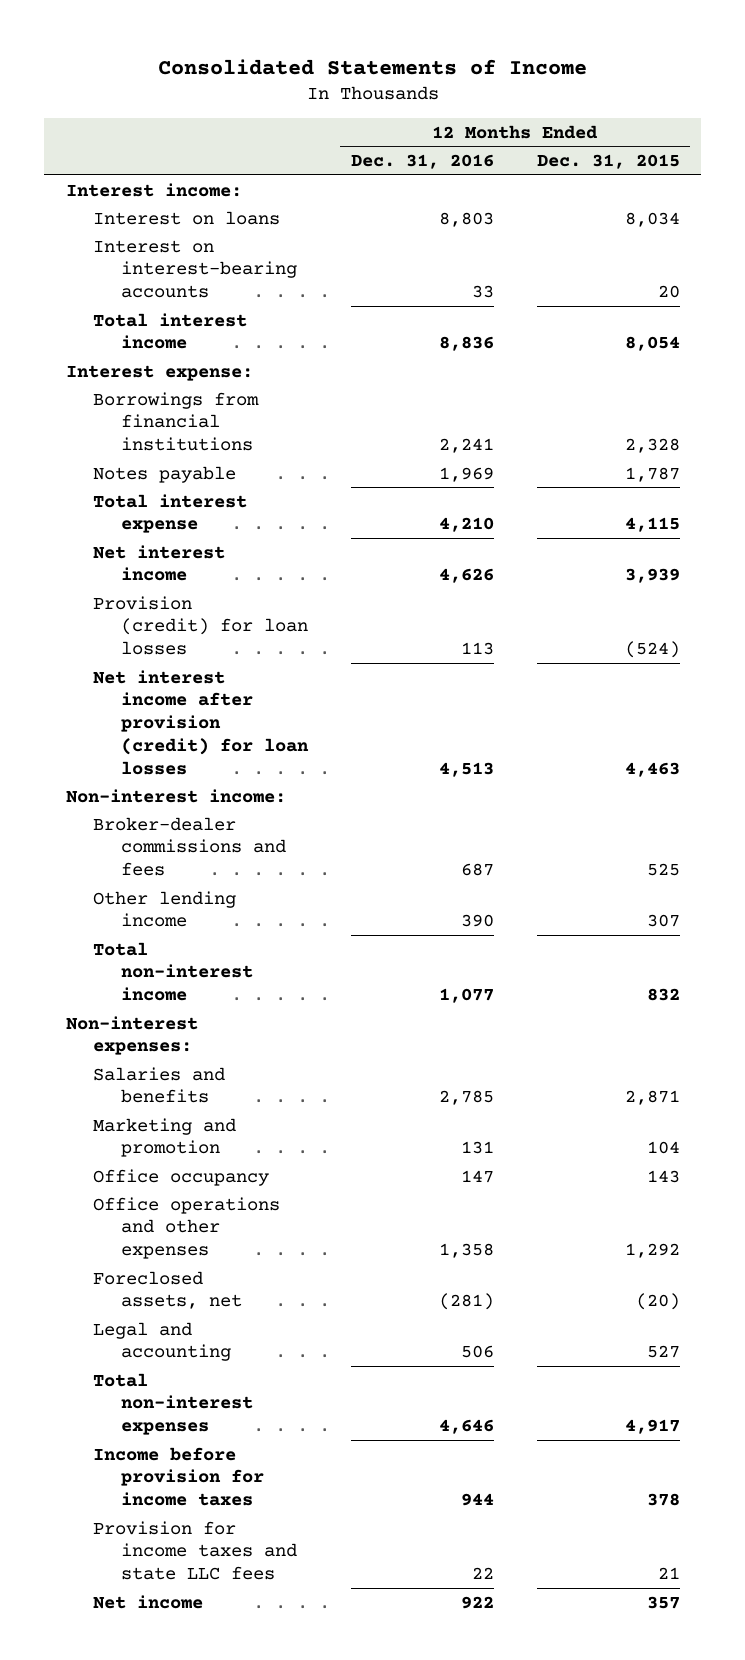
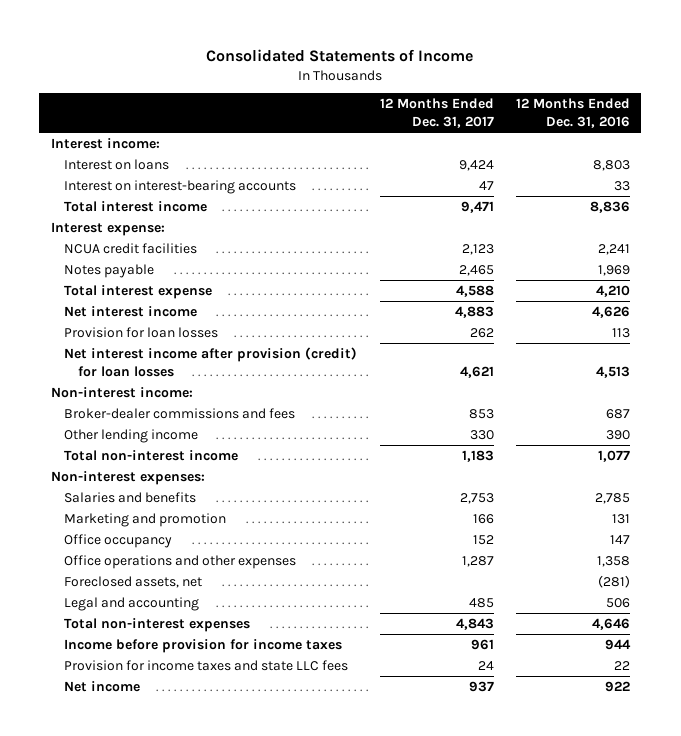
[536,154,680,170] Dec. 31, 2015 -> none
none -> [379,98,494,128] 12 Months Ended Dec. 31, 2017
[93,391,260,452] Borrowings from financial institutions -> [64,243,198,255] NCUA credit facilities
[93,595,309,656] Provision (credit) for loan losses -> [64,327,219,339] Provision for loan losses

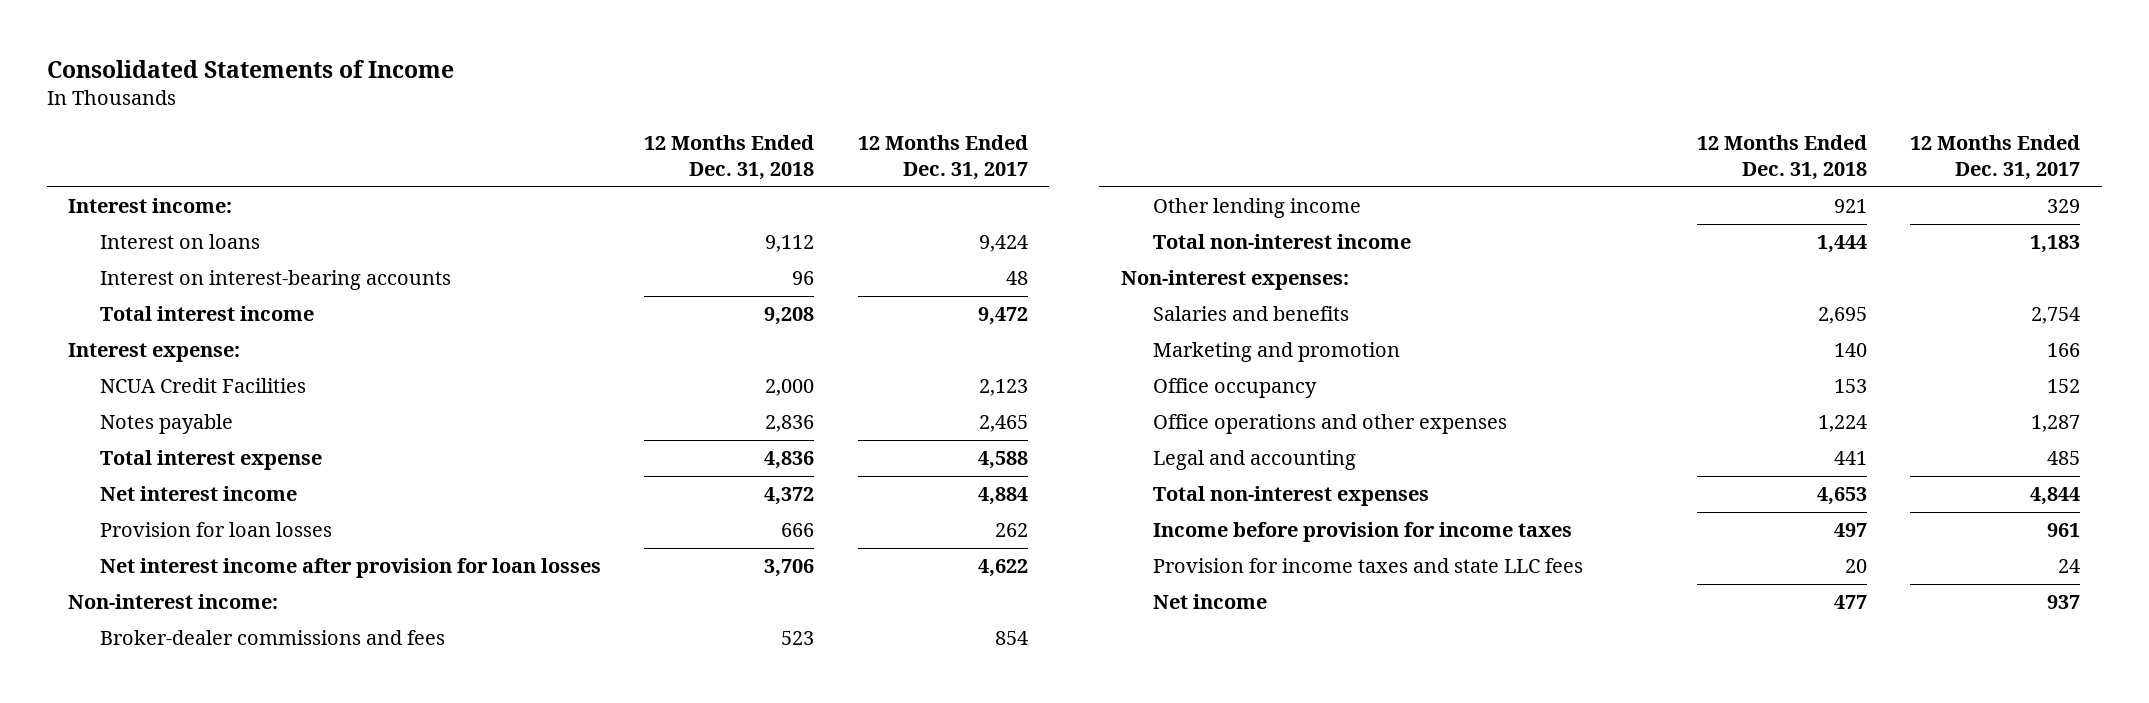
[516,98,631,128] 12 Months Ended Dec. 31, 2016 -> none
none -> [644,135,815,180] 12 Months Ended Dec. 31, 2018
[478,181,494,191] 47 -> [1005,271,1028,286] 48
[460,201,494,214] 9,471 -> [977,307,1028,326] 9,472
[64,243,198,255] NCUA credit facilities -> [100,378,307,394] NCUA Credit Facilities
[454,306,494,319] 4,883 -> [977,487,1028,506] 4,884
[64,347,358,377] Net interest income after provision (credit) for loan losses -> [100,558,602,579] Net interest income after provision for loan losses
[459,365,494,378] 4,621 -> [977,559,1028,578] 4,622
[468,409,494,420] 853 -> [994,631,1028,646] 854
[469,430,494,441] 330 -> [2047,199,2081,214] 329
[459,493,494,505] 2,753 -> [2031,307,2081,325] 2,754
[64,576,203,589] Foreclosed assets, net -> none
[455,618,494,631] 4,843 -> [2030,487,2081,506] 4,844

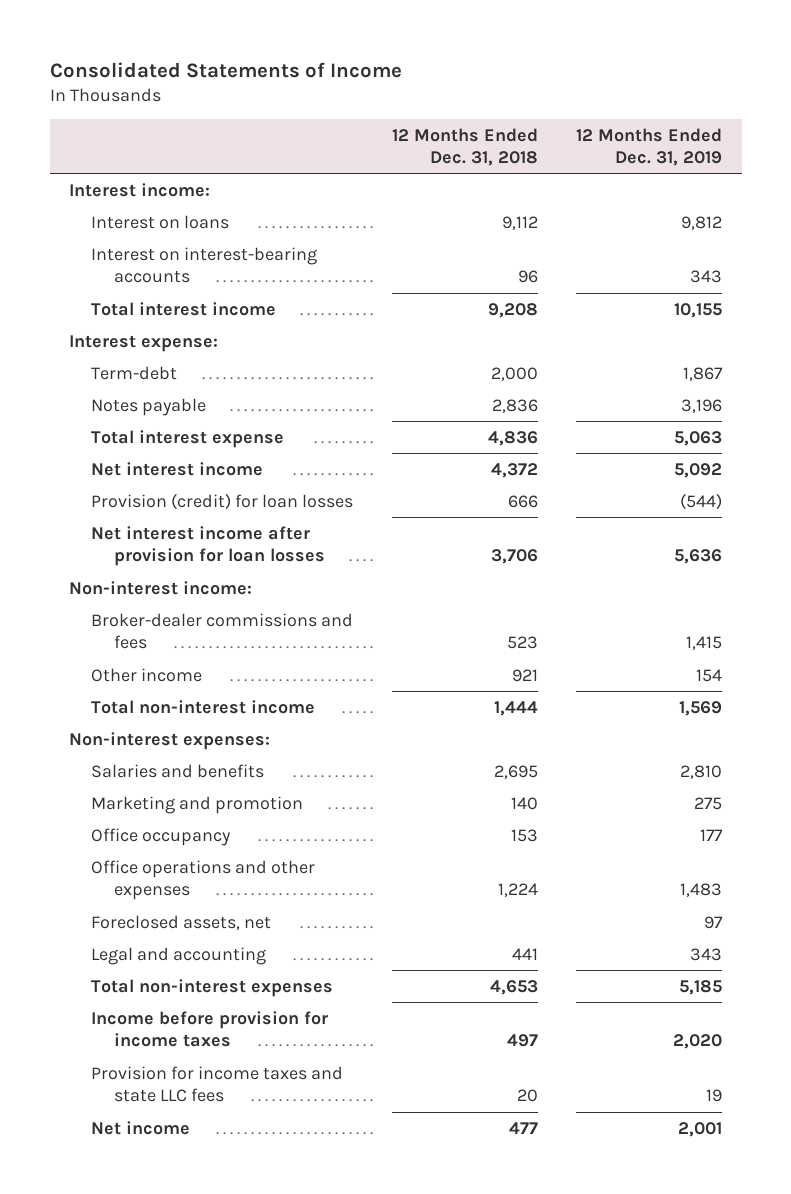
[857,135,1028,180] 12 Months Ended Dec. 31, 2017 -> none
none -> [576,127,723,166] 12 Months Ended Dec. 31, 2019
[100,378,307,394] NCUA Credit Facilities -> none
none -> [91,365,178,380] Term-debt
[100,522,333,538] Provision for loan losses -> [91,492,354,510] Provision (credit) for loan losses
[1153,198,1362,219] Other lending income -> [91,667,203,682] Other income
none -> [91,914,272,930] Foreclosed assets, net

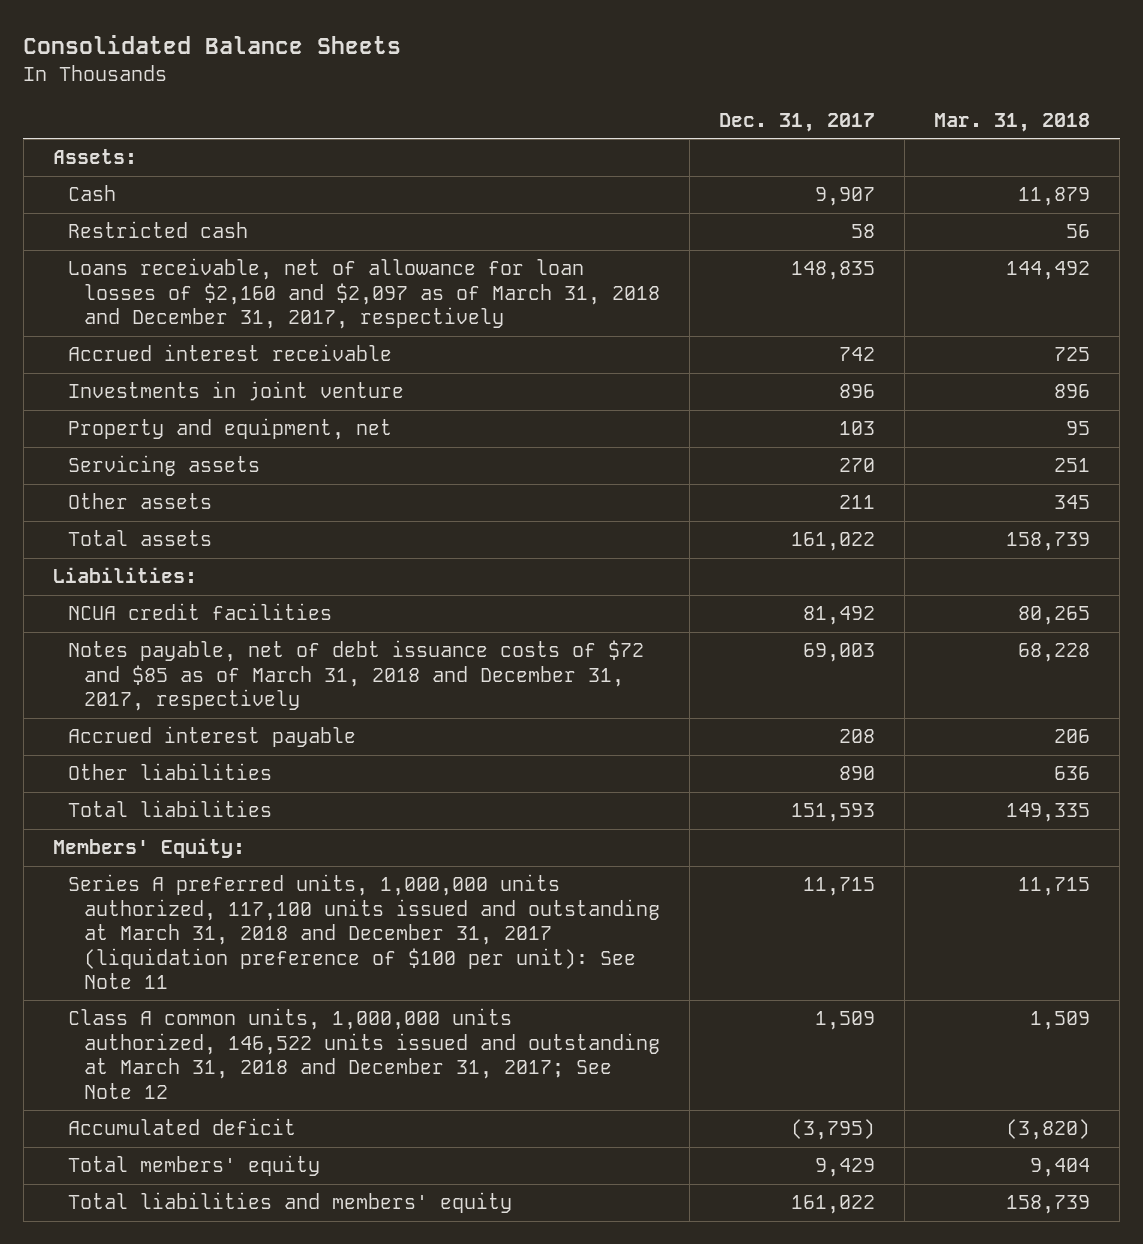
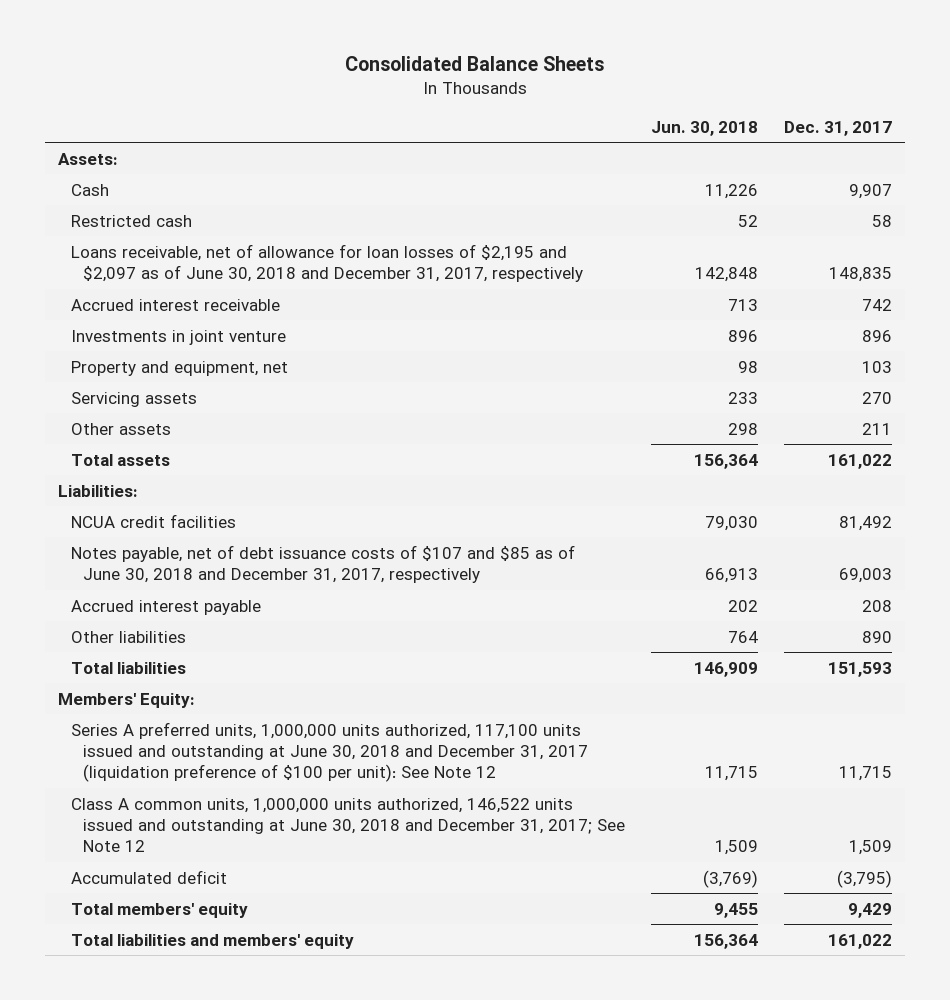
[934,112,1091,132] Mar. 31, 2018 -> none
none -> [650,120,758,136] Jun. 30, 2018
[68,258,660,330] Loans receivable, net of allowance for loan losses of $2,160 and $2,097 as of March 31, 2018 and December 31, 2017, respectively -> [70,243,583,282] Loans receivable, net of allowance for loan losses of $2,195 and $2,097 as of June 30, 2018 and December 31, 2017, respectively
[68,640,645,712] Notes payable, net of debt issuance costs of $72 and $85 as of March 31, 2018 and December 31, 2017, respectively -> [70,544,575,583] Notes payable, net of debt issuance costs of $107 and $85 as of June 30, 2018 and December 31, 2017, respectively
[68,874,660,989] Series A preferred units, 1,000,000 units authorized, 117,100 units issued and outstanding at March 31, 2018 and December 31, 2017 (liquidation preference of $100 per unit): See Note 11 -> [70,721,588,783] Series A preferred units, 1,000,000 units authorized, 117,100 units issued and outstanding at June 30, 2018 and December 31, 2017 (liquidation preference of $100 per unit): See Note 12
[68,1008,660,1099] Class A common units, 1,000,000 units authorized, 146,522 units issued and outstanding at March 31, 2018 and December 31, 2017; See Note 12 -> [70,797,625,853] Class A common units, 1,000,000 units authorized, 146,522 units issued and outstanding at June 30, 2018 and December 31, 2017; See Note 12

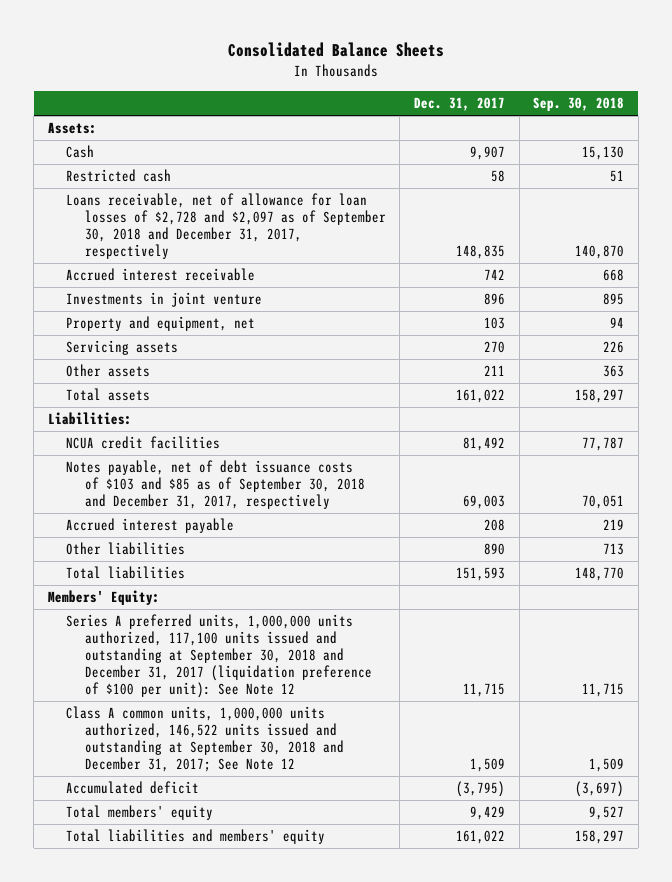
[650,120,758,136] Jun. 30, 2018 -> none
none -> [533,97,625,112] Sep. 30, 2018
[70,243,583,282] Loans receivable, net of allowance for loan losses of $2,195 and $2,097 as of June 30, 2018 and December 31, 2017, respectively -> [66,193,386,260] Loans receivable, net of allowance for loan losses of $2,728 and $2,097 as of September 30, 2018 and December 31, 2017, respectively
[70,544,575,583] Notes payable, net of debt issuance costs of $107 and $85 as of June 30, 2018 and December 31, 2017, respectively -> [66,460,365,510] Notes payable, net of debt issuance costs of $103 and $85 as of September 30, 2018 and December 31, 2017, respectively
[70,721,588,783] Series A preferred units, 1,000,000 units authorized, 117,100 units issued and outstanding at June 30, 2018 and December 31, 2017 (liquidation preference of $100 per unit): See Note 12 -> [66,614,372,699] Series A preferred units, 1,000,000 units authorized, 117,100 units issued and outstanding at September 30, 2018 and December 31, 2017 (liquidation preference of $100 per unit): See Note 12
[70,797,625,853] Class A common units, 1,000,000 units authorized, 146,522 units issued and outstanding at June 30, 2018 and December 31, 2017; See Note 12 -> [66,706,344,773] Class A common units, 1,000,000 units authorized, 146,522 units issued and outstanding at September 30, 2018 and December 31, 2017; See Note 12

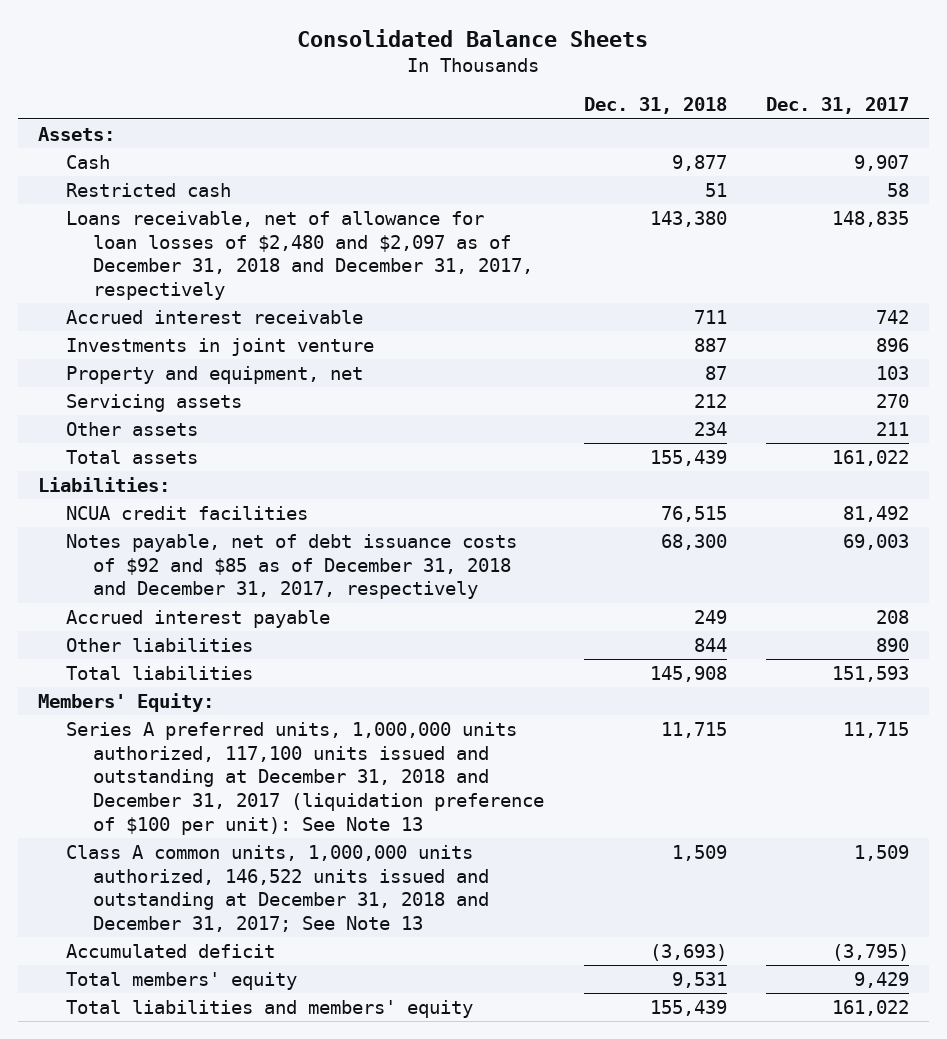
[533,97,625,112] Sep. 30, 2018 -> none
none -> [583,97,727,115] Dec. 31, 2018
[66,193,386,260] Loans receivable, net of allowance for loan losses of $2,728 and $2,097 as of September 30, 2018 and December 31, 2017, respectively -> [65,210,534,301] Loans receivable, net of allowance for loan losses of $2,480 and $2,097 as of December 31, 2018 and December 31, 2017, respectively
[66,460,365,510] Notes payable, net of debt issuance costs of $103 and $85 as of September 30, 2018 and December 31, 2017, respectively -> [65,533,517,600] Notes payable, net of debt issuance costs of $92 and $85 as of December 31, 2018 and December 31, 2017, respectively
[66,614,372,699] Series A preferred units, 1,000,000 units authorized, 117,100 units issued and outstanding at September 30, 2018 and December 31, 2017 (liquidation preference of $100 per unit): See Note 12 -> [65,721,545,835] Series A preferred units, 1,000,000 units authorized, 117,100 units issued and outstanding at December 31, 2018 and December 31, 2017 (liquidation preference of $100 per unit): See Note 13
[66,706,344,773] Class A common units, 1,000,000 units authorized, 146,522 units issued and outstanding at September 30, 2018 and December 31, 2017; See Note 12 -> [65,844,490,933] Class A common units, 1,000,000 units authorized, 146,522 units issued and outstanding at December 31, 2018 and December 31, 2017; See Note 13

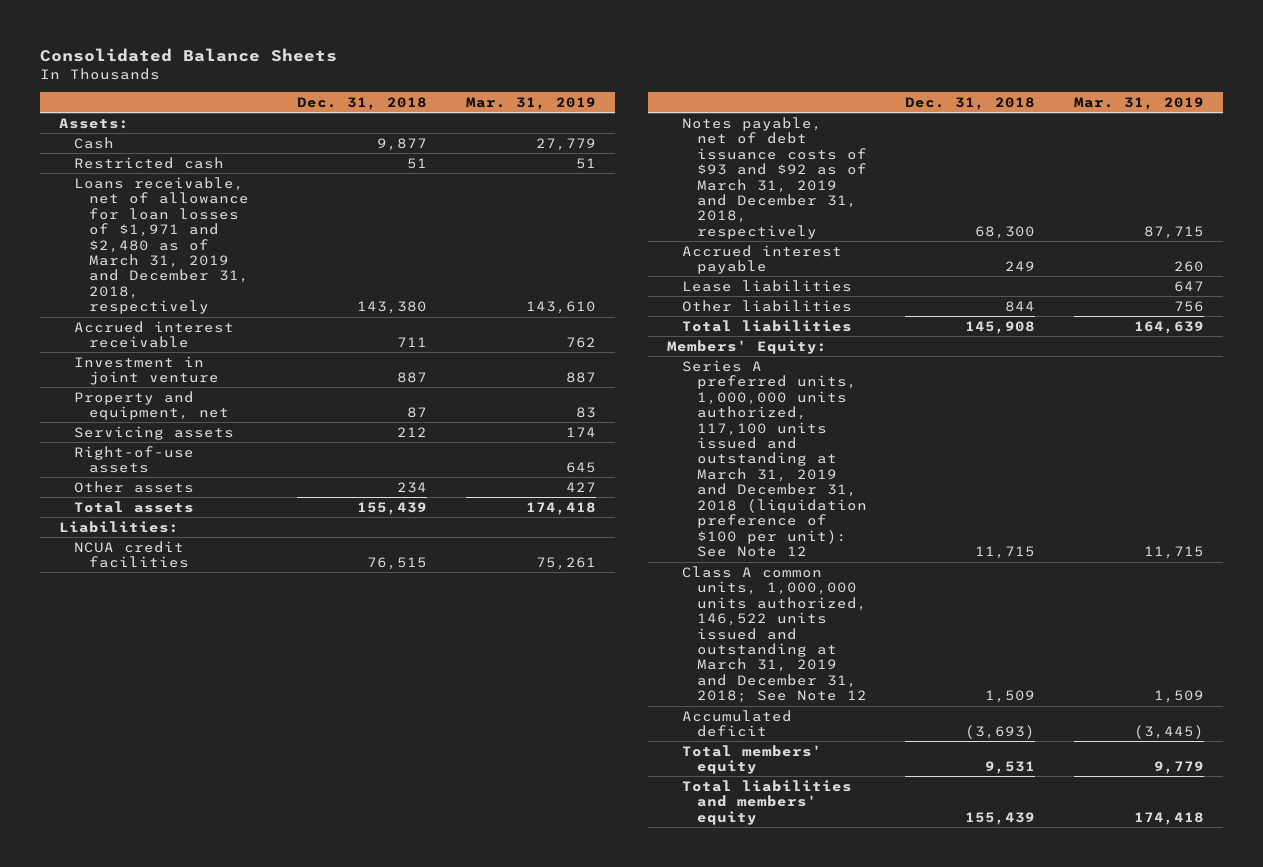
[765,97,909,115] Dec. 31, 2017 -> none
none -> [465,96,596,110] Mar. 31, 2019
[65,210,534,301] Loans receivable, net of allowance for loan losses of $2,480 and $2,097 as of December 31, 2018 and December 31, 2017, respectively -> [73,176,249,315] Loans receivable, net of allowance for loan losses of $1,971 and $2,480 as of March 31, 2019 and December 31, 2018, respectively
[65,337,374,356] Investments in joint venture -> [73,355,219,386] Investment in joint venture
none -> [73,445,194,474] Right-of-use assets
[65,533,517,600] Notes payable, net of debt issuance costs of $92 and $85 as of December 31, 2018 and December 31, 2017, respectively -> [682,116,868,239] Notes payable, net of debt issuance costs of $93 and $92 as of March 31, 2019 and December 31, 2018, respectively
none -> [682,279,853,292] Lease liabilities
[65,721,545,835] Series A preferred units, 1,000,000 units authorized, 117,100 units issued and outstanding at December 31, 2018 and December 31, 2017 (liquidation preference of $100 per unit): See Note 13 -> [682,359,868,558] Series A preferred units, 1,000,000 units authorized, 117,100 units issued and outstanding at March 31, 2019 and December 31, 2018 (liquidation preference of $100 per unit): See Note 12
[65,844,490,933] Class A common units, 1,000,000 units authorized, 146,522 units issued and outstanding at December 31, 2018 and December 31, 2017; See Note 13 -> [682,565,868,704] Class A common units, 1,000,000 units authorized, 146,522 units issued and outstanding at March 31, 2019 and December 31, 2018; See Note 12

